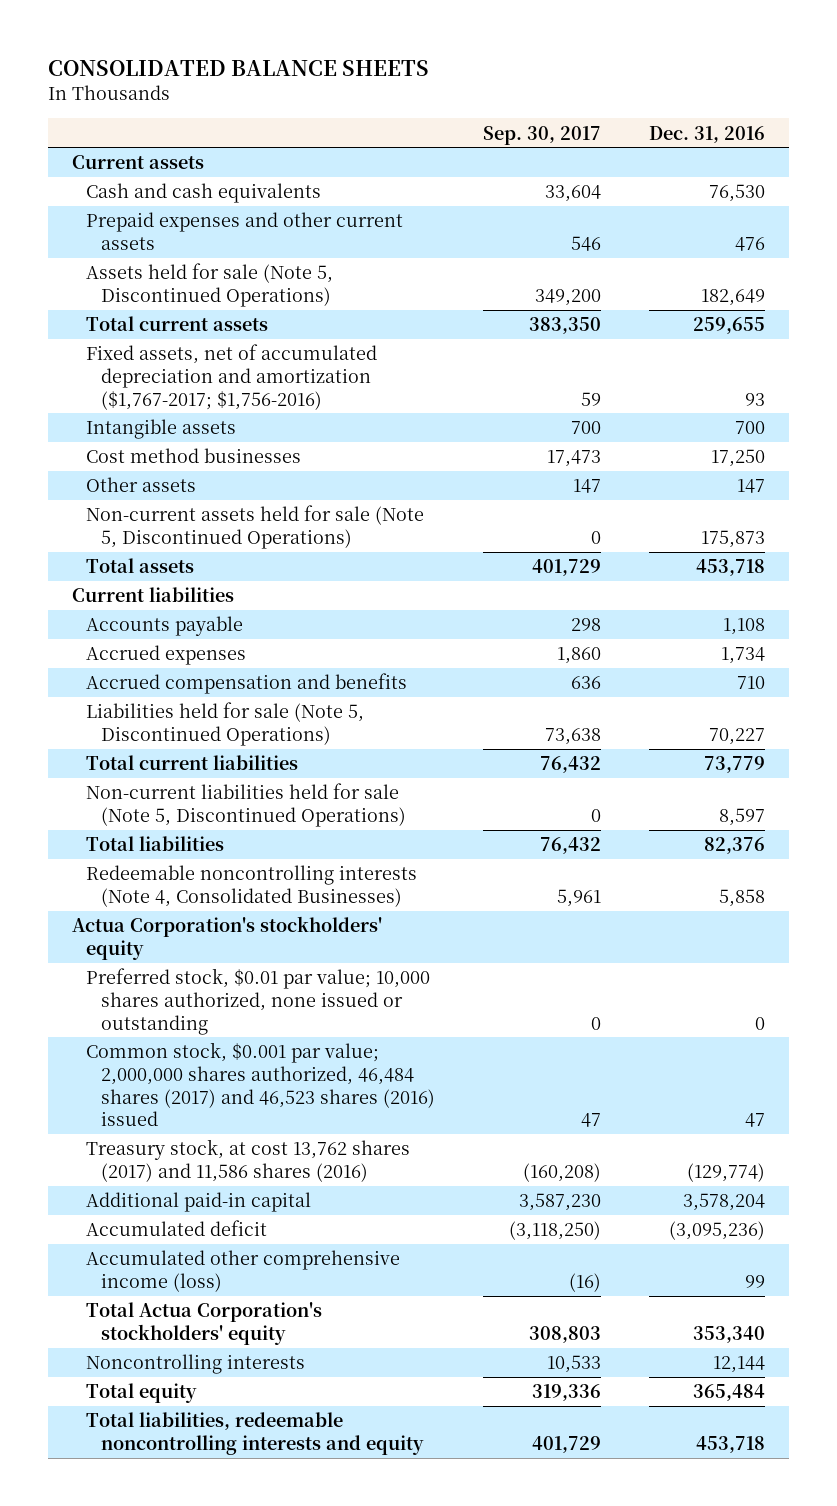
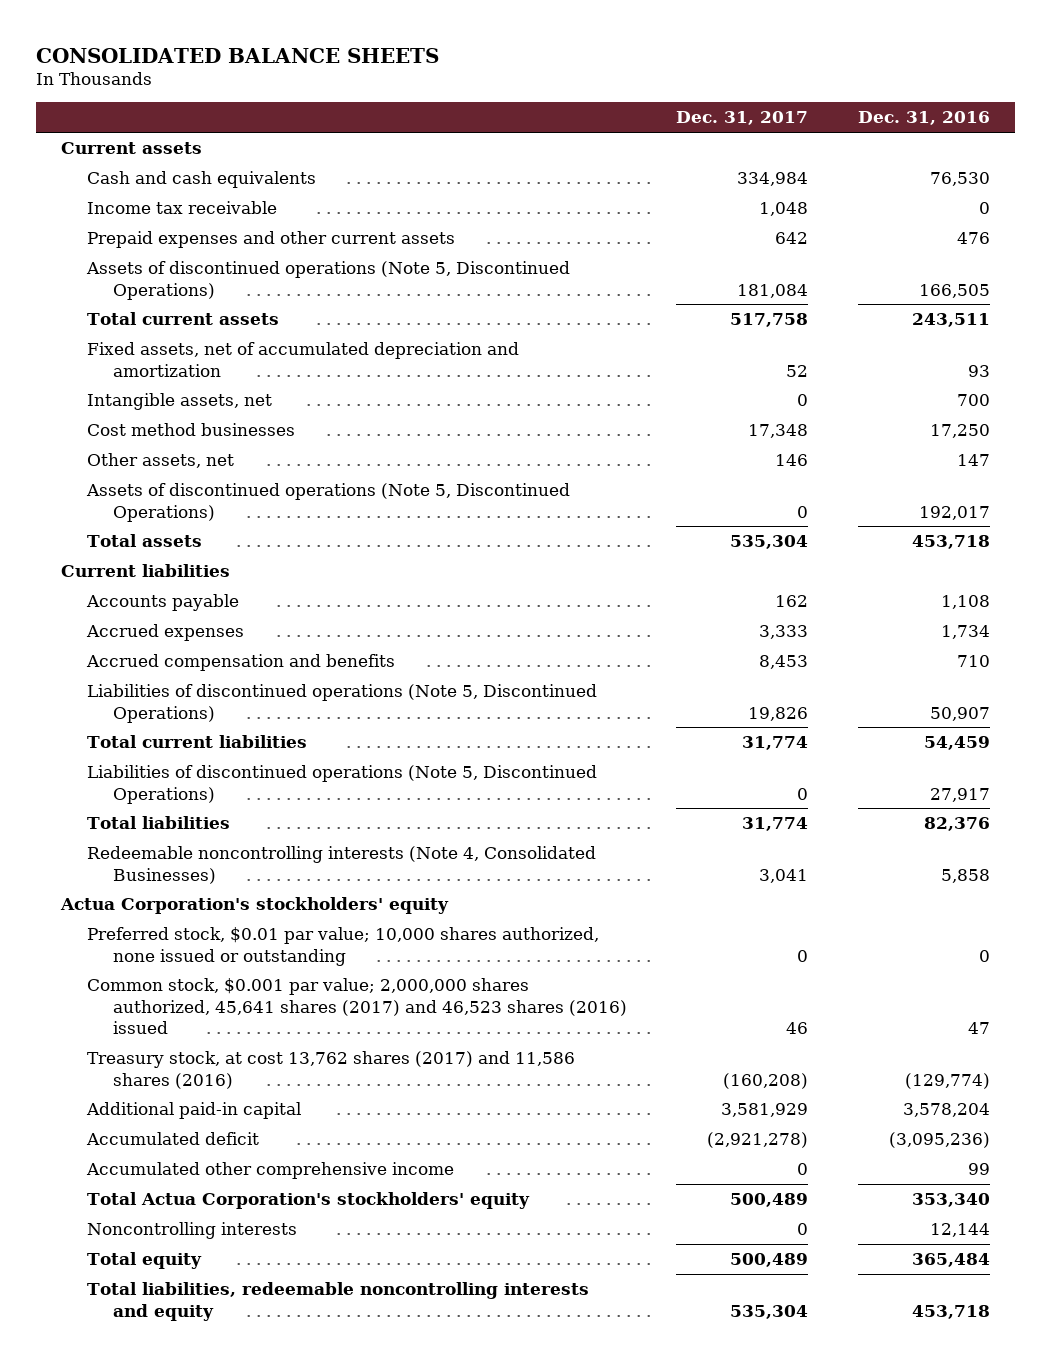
[482,125,601,145] Sep. 30, 2017 -> none
none -> [676,111,809,126] Dec. 31, 2017
none -> [86,201,277,215] Income tax receivable
[86,263,334,307] Assets held for sale (Note 5, Discontinued Operations) -> [85,261,570,300] Assets of discontinued operations (Note 5, Discontinued Operations)
[701,288,766,306] 182,649 -> [918,283,990,298] 166,505
[693,317,766,335] 259,655 -> [911,313,990,328] 243,511
[86,344,378,410] Fixed assets, net of accumulated depreciation and amortization ($1,767-2017; $1,756-2016) -> [86,342,519,377] Fixed assets, net of accumulated depreciation and amortization
[86,419,237,440] Intangible assets -> [86,393,272,411] Intangible assets, net
[86,477,197,493] Other assets -> [86,453,234,469] Other assets, net
[86,505,425,549] Non-current assets held for sale (Note 5, Discontinued Operations) -> [85,483,570,522] Assets of discontinued operations (Note 5, Discontinued Operations)
[701,529,766,548] 175,873 -> [918,505,990,520] 192,017
[86,702,365,746] Liabilities held for sale (Note 5, Discontinued Operations) -> [86,684,597,723] Liabilities of discontinued operations (Note 5, Discontinued Operations)
[709,727,766,745] 70,227 -> [929,706,990,721] 50,907
[704,756,766,774] 73,779 -> [923,736,990,751] 54,459
[86,783,406,827] Non-current liabilities held for sale (Note 5, Discontinued Operations) -> [86,765,597,804] Liabilities of discontinued operations (Note 5, Discontinued Operations)
[719,807,766,826] 8,597 -> [929,787,990,802] 27,917
[86,1042,435,1127] Common stock, $0.001 par value; 2,000,000 shares authorized, 46,484 shares (2017) and 46,523 shares (2016) issued -> [86,978,627,1035] Common stock, $0.001 par value; 2,000,000 shares authorized, 45,641 shares (2017) and 46,523 shares (2016) issued
[86,1250,401,1292] Accumulated other comprehensive income (loss) -> [85,1162,454,1180] Accumulated other comprehensive income

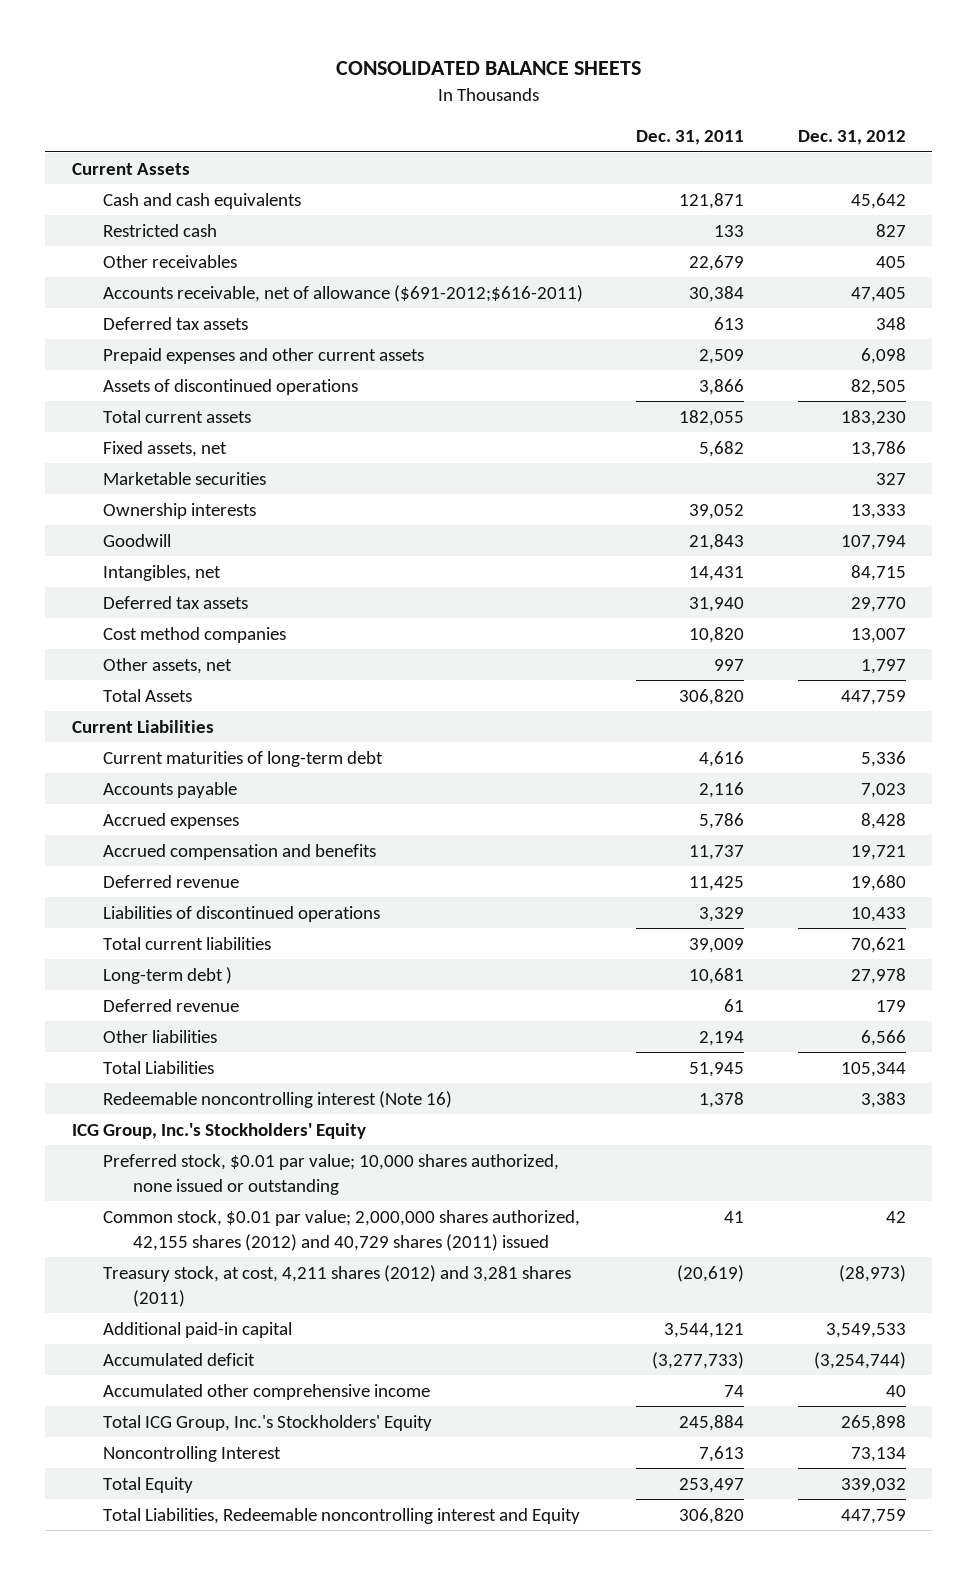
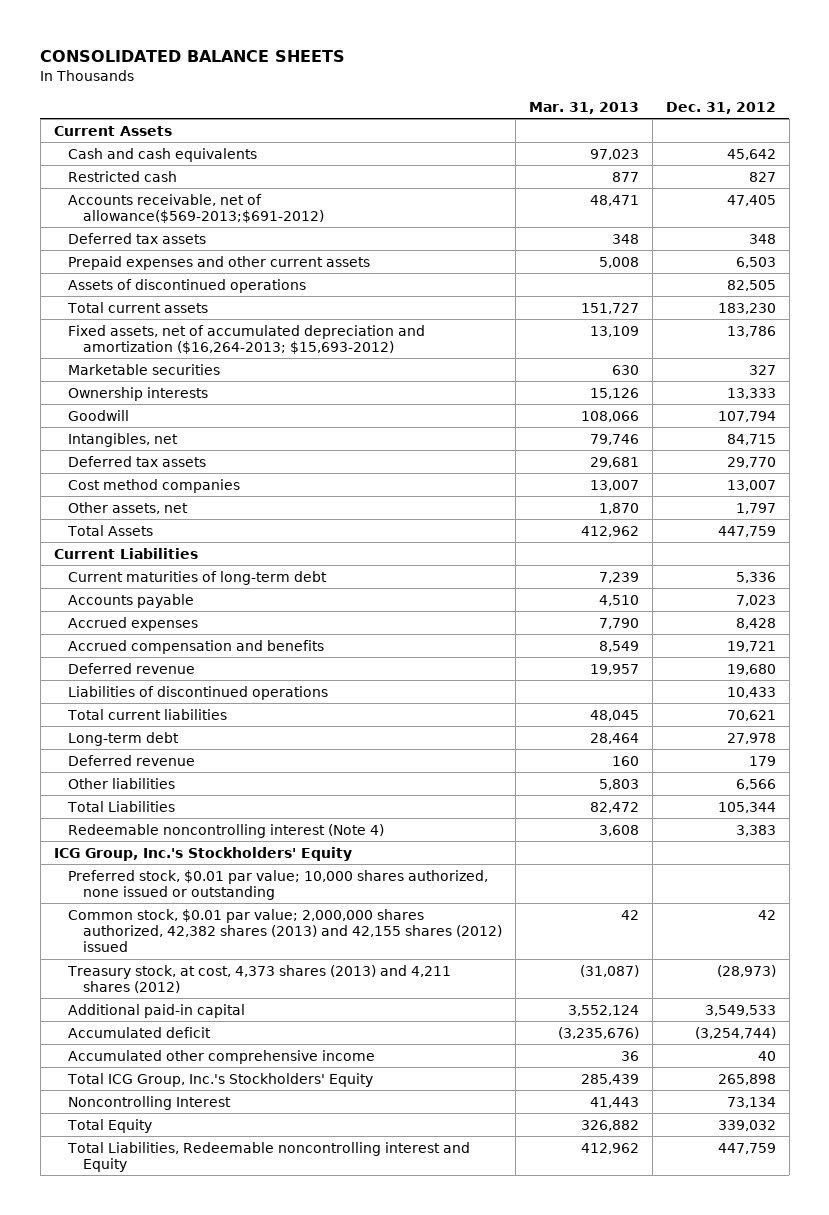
[636,130,745,146] Dec. 31, 2011 -> none
none -> [528,101,639,114] Mar. 31, 2013
[102,254,237,268] Other receivables -> none
[102,284,583,302] Accounts receivable, net of allowance ($691-2012;$616-2011) -> [68,193,325,223] Accounts receivable, net of allowance($569-2013;$691-2012)
[860,347,906,364] 6,098 -> [735,256,776,268] 6,503
[102,440,227,457] Fixed assets, net -> [68,324,426,354] Fixed assets, net of accumulated depreciation and amortization ($16,264-2013; $15,693-2012)
[102,966,232,984] Long-term debt ) -> [68,731,180,746] Long-term debt
[102,1090,452,1108] Redeemable noncontrolling interest (Note 16) -> [68,823,385,838] Redeemable noncontrolling interest (Note 4)
[102,1209,580,1251] Common stock, $0.01 par value; 2,000,000 shares authorized, 42,155 shares (2012) and 40,729 shares (2011) issued -> [68,908,503,953] Common stock, $0.01 par value; 2,000,000 shares authorized, 42,382 shares (2013) and 42,155 shares (2012) issued
[102,1264,571,1307] Treasury stock, at cost, 4,211 shares (2012) and 3,281 shares (2011) -> [67,964,452,993] Treasury stock, at cost, 4,373 shares (2013) and 4,211 shares (2012)

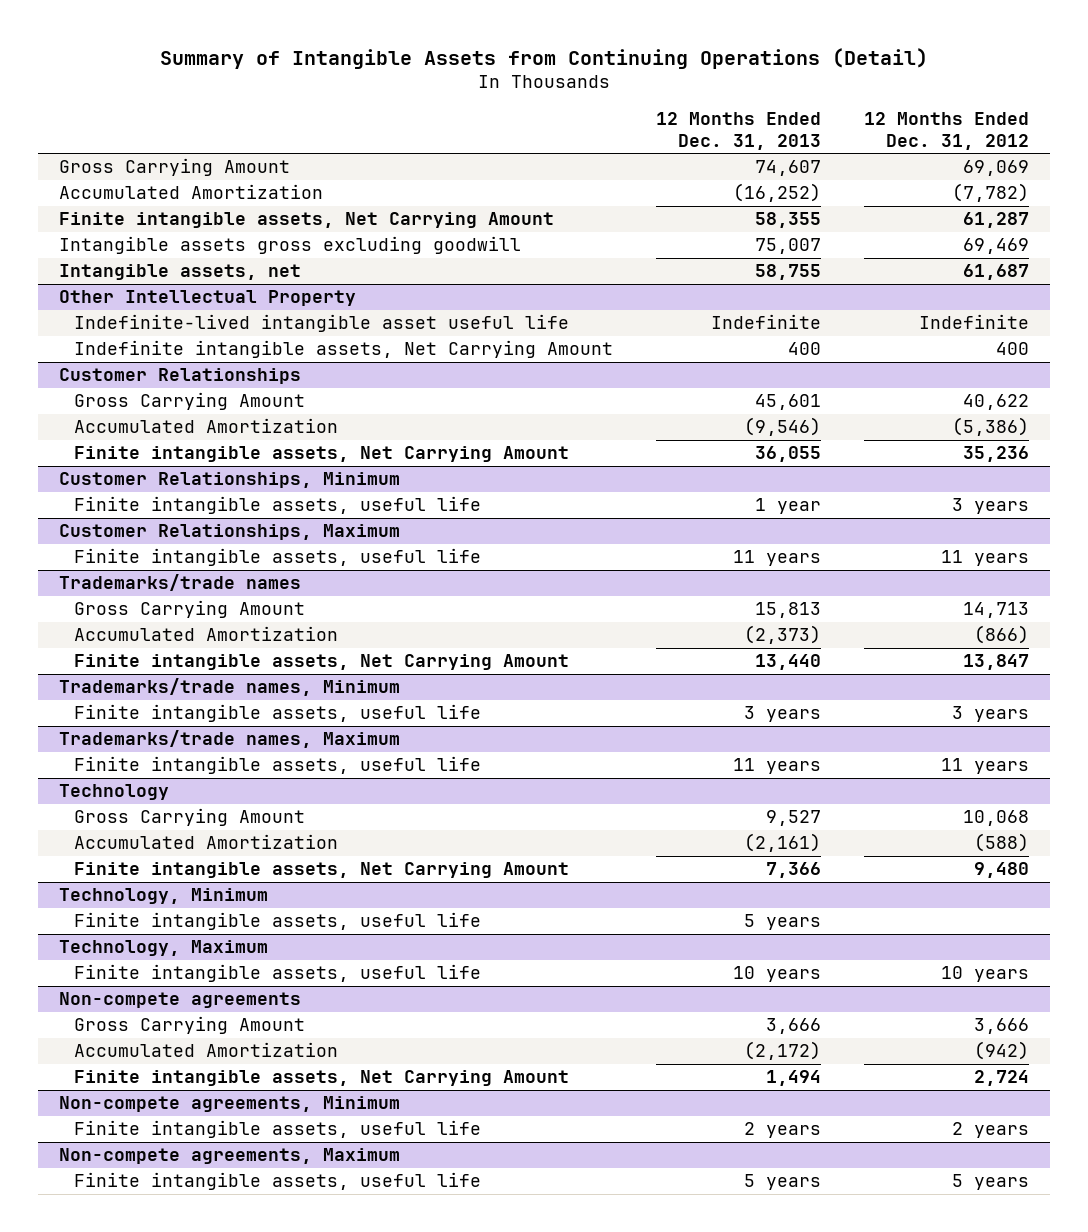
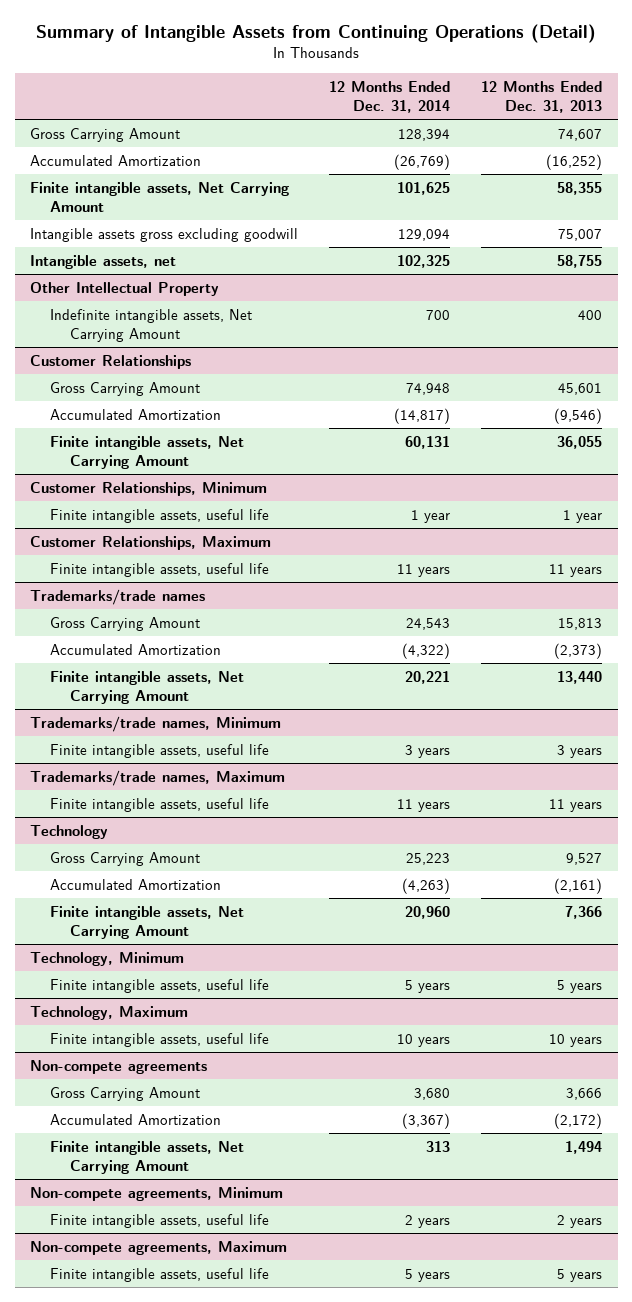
[863,112,1029,150] 12 Months Ended Dec. 31, 2012 -> none
none -> [329,80,451,114] 12 Months Ended Dec. 31, 2014
[74,314,570,333] Indefinite-lived intangible asset useful life -> none

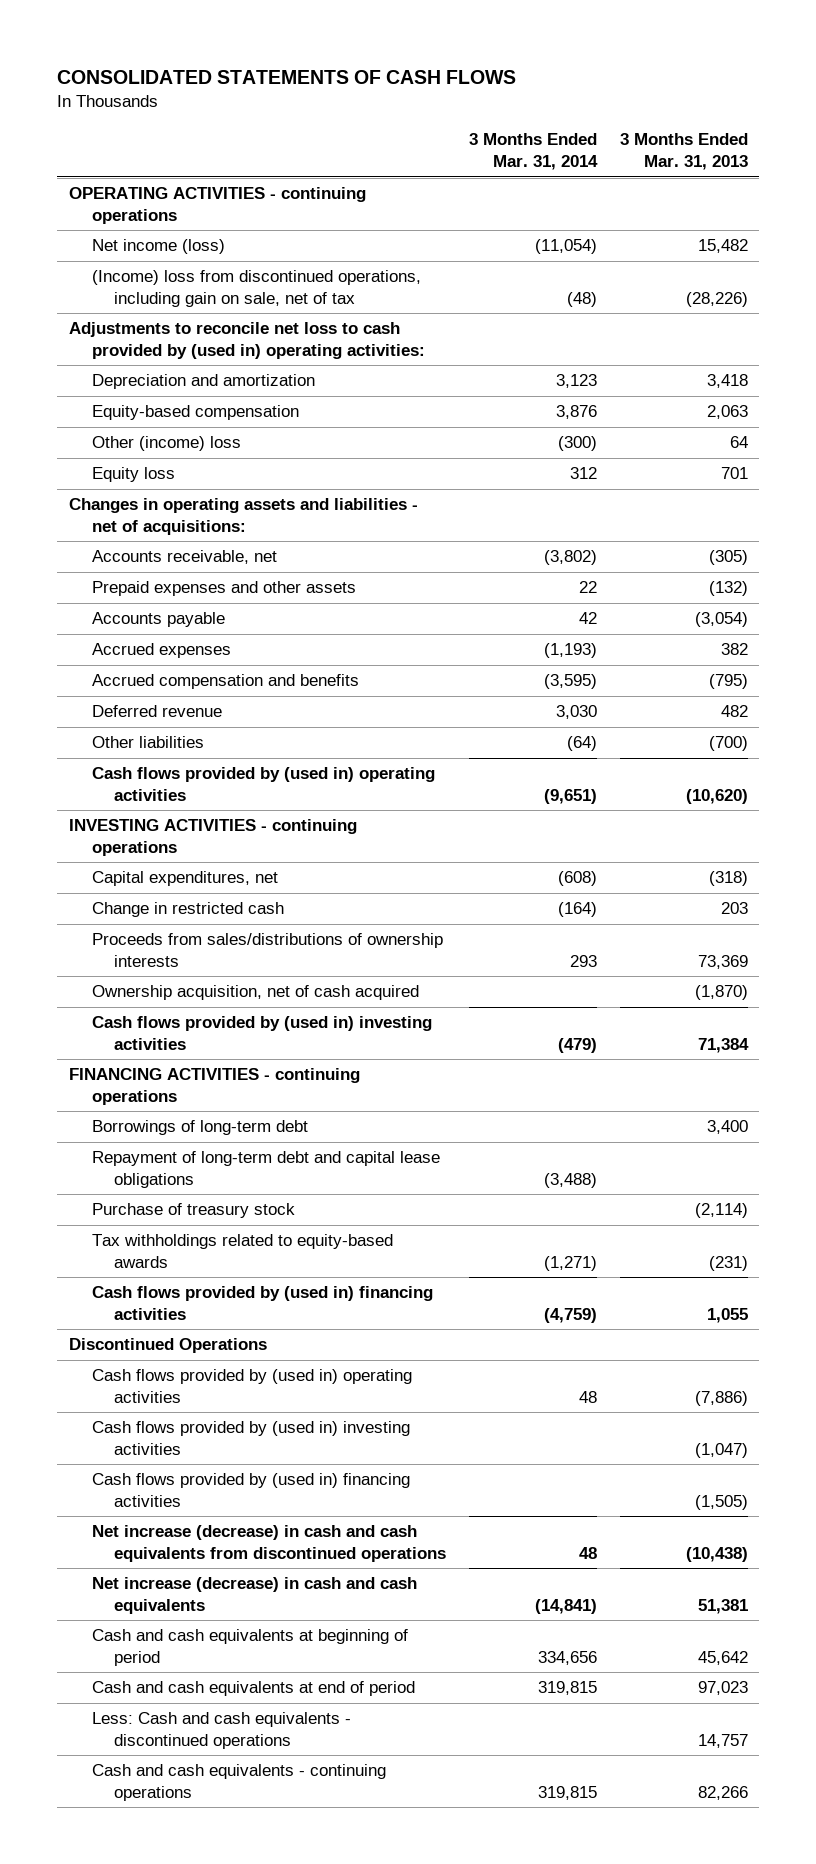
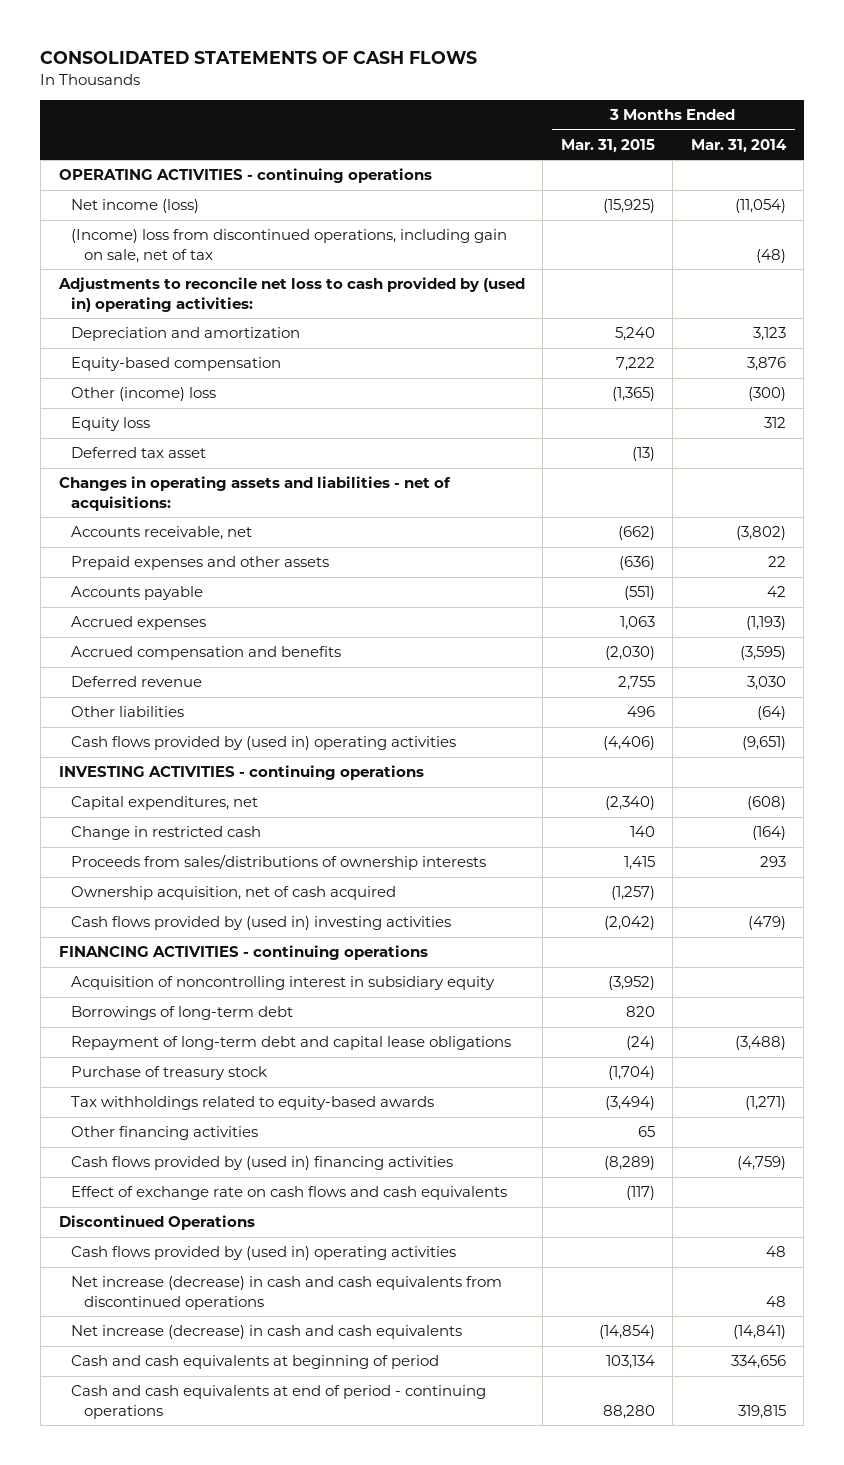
[619,133,748,171] 3 Months Ended Mar. 31, 2013 -> none
none -> [560,138,655,153] Mar. 31, 2015
none -> [71,447,207,459] Deferred tax asset
none -> [71,976,496,991] Acquisition of noncontrolling interest in subsidiary equity
none -> [71,1126,259,1141] Other financing activities
none -> [71,1186,508,1201] Effect of exchange rate on cash flows and cash equivalents
[91,1421,410,1456] Cash flows provided by (used in) investing activities -> none
[91,1473,410,1508] Cash flows provided by (used in) financing activities -> none
[91,1681,415,1697] Cash and cash equivalents at end of period -> none
[91,1712,351,1750] Less: Cash and cash equivalents - discontinued operations -> none
[91,1764,386,1802] Cash and cash equivalents - continuing operations -> [71,1385,487,1419] Cash and cash equivalents at end of period - continuing operations

